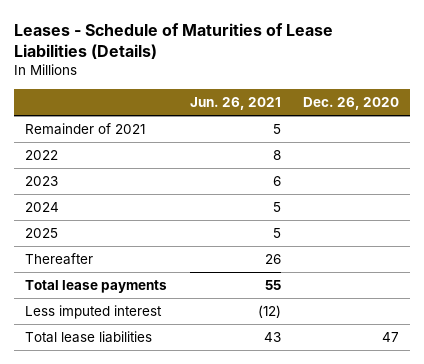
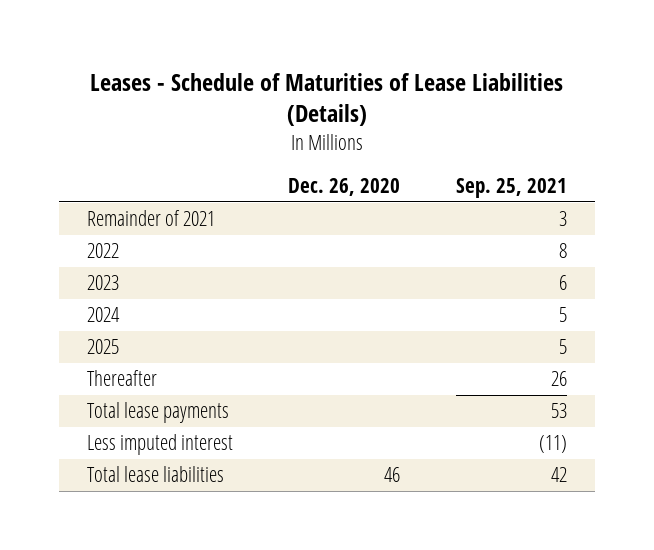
[189,97,281,111] Jun. 26, 2021 -> none
none -> [455,178,567,199] Sep. 25, 2021
[381,332,399,343] 47 -> [384,467,401,483] 46

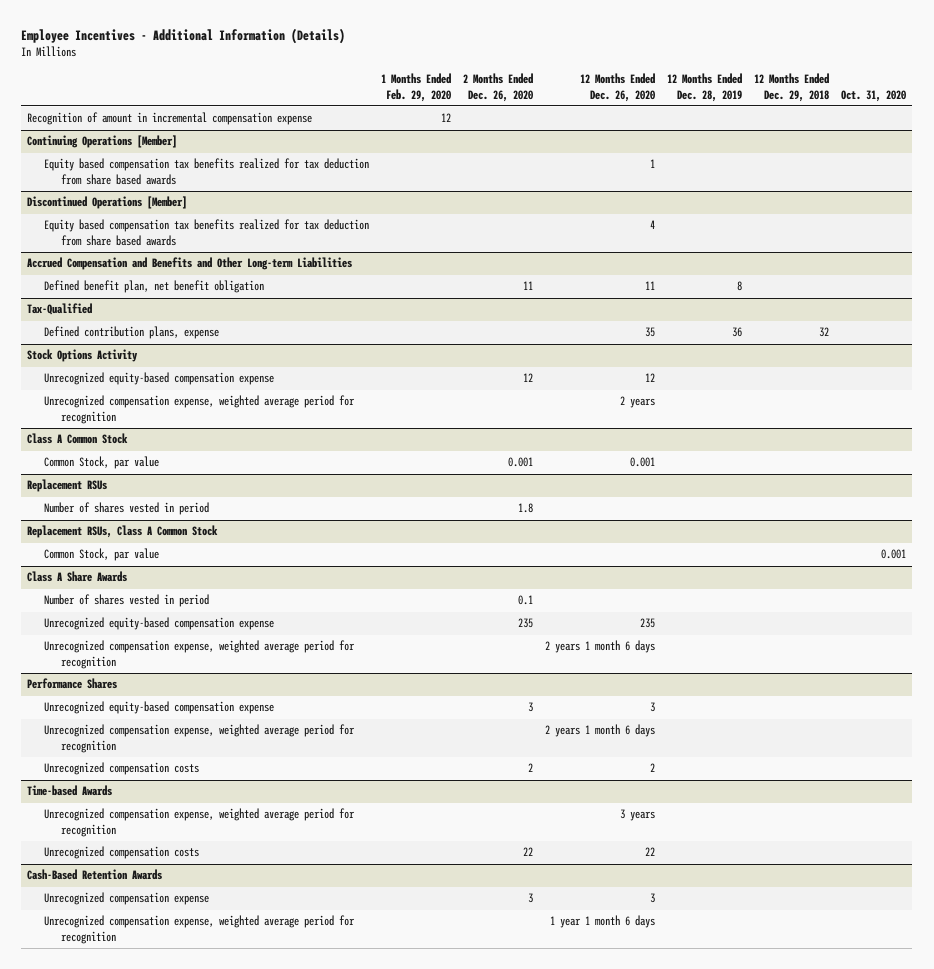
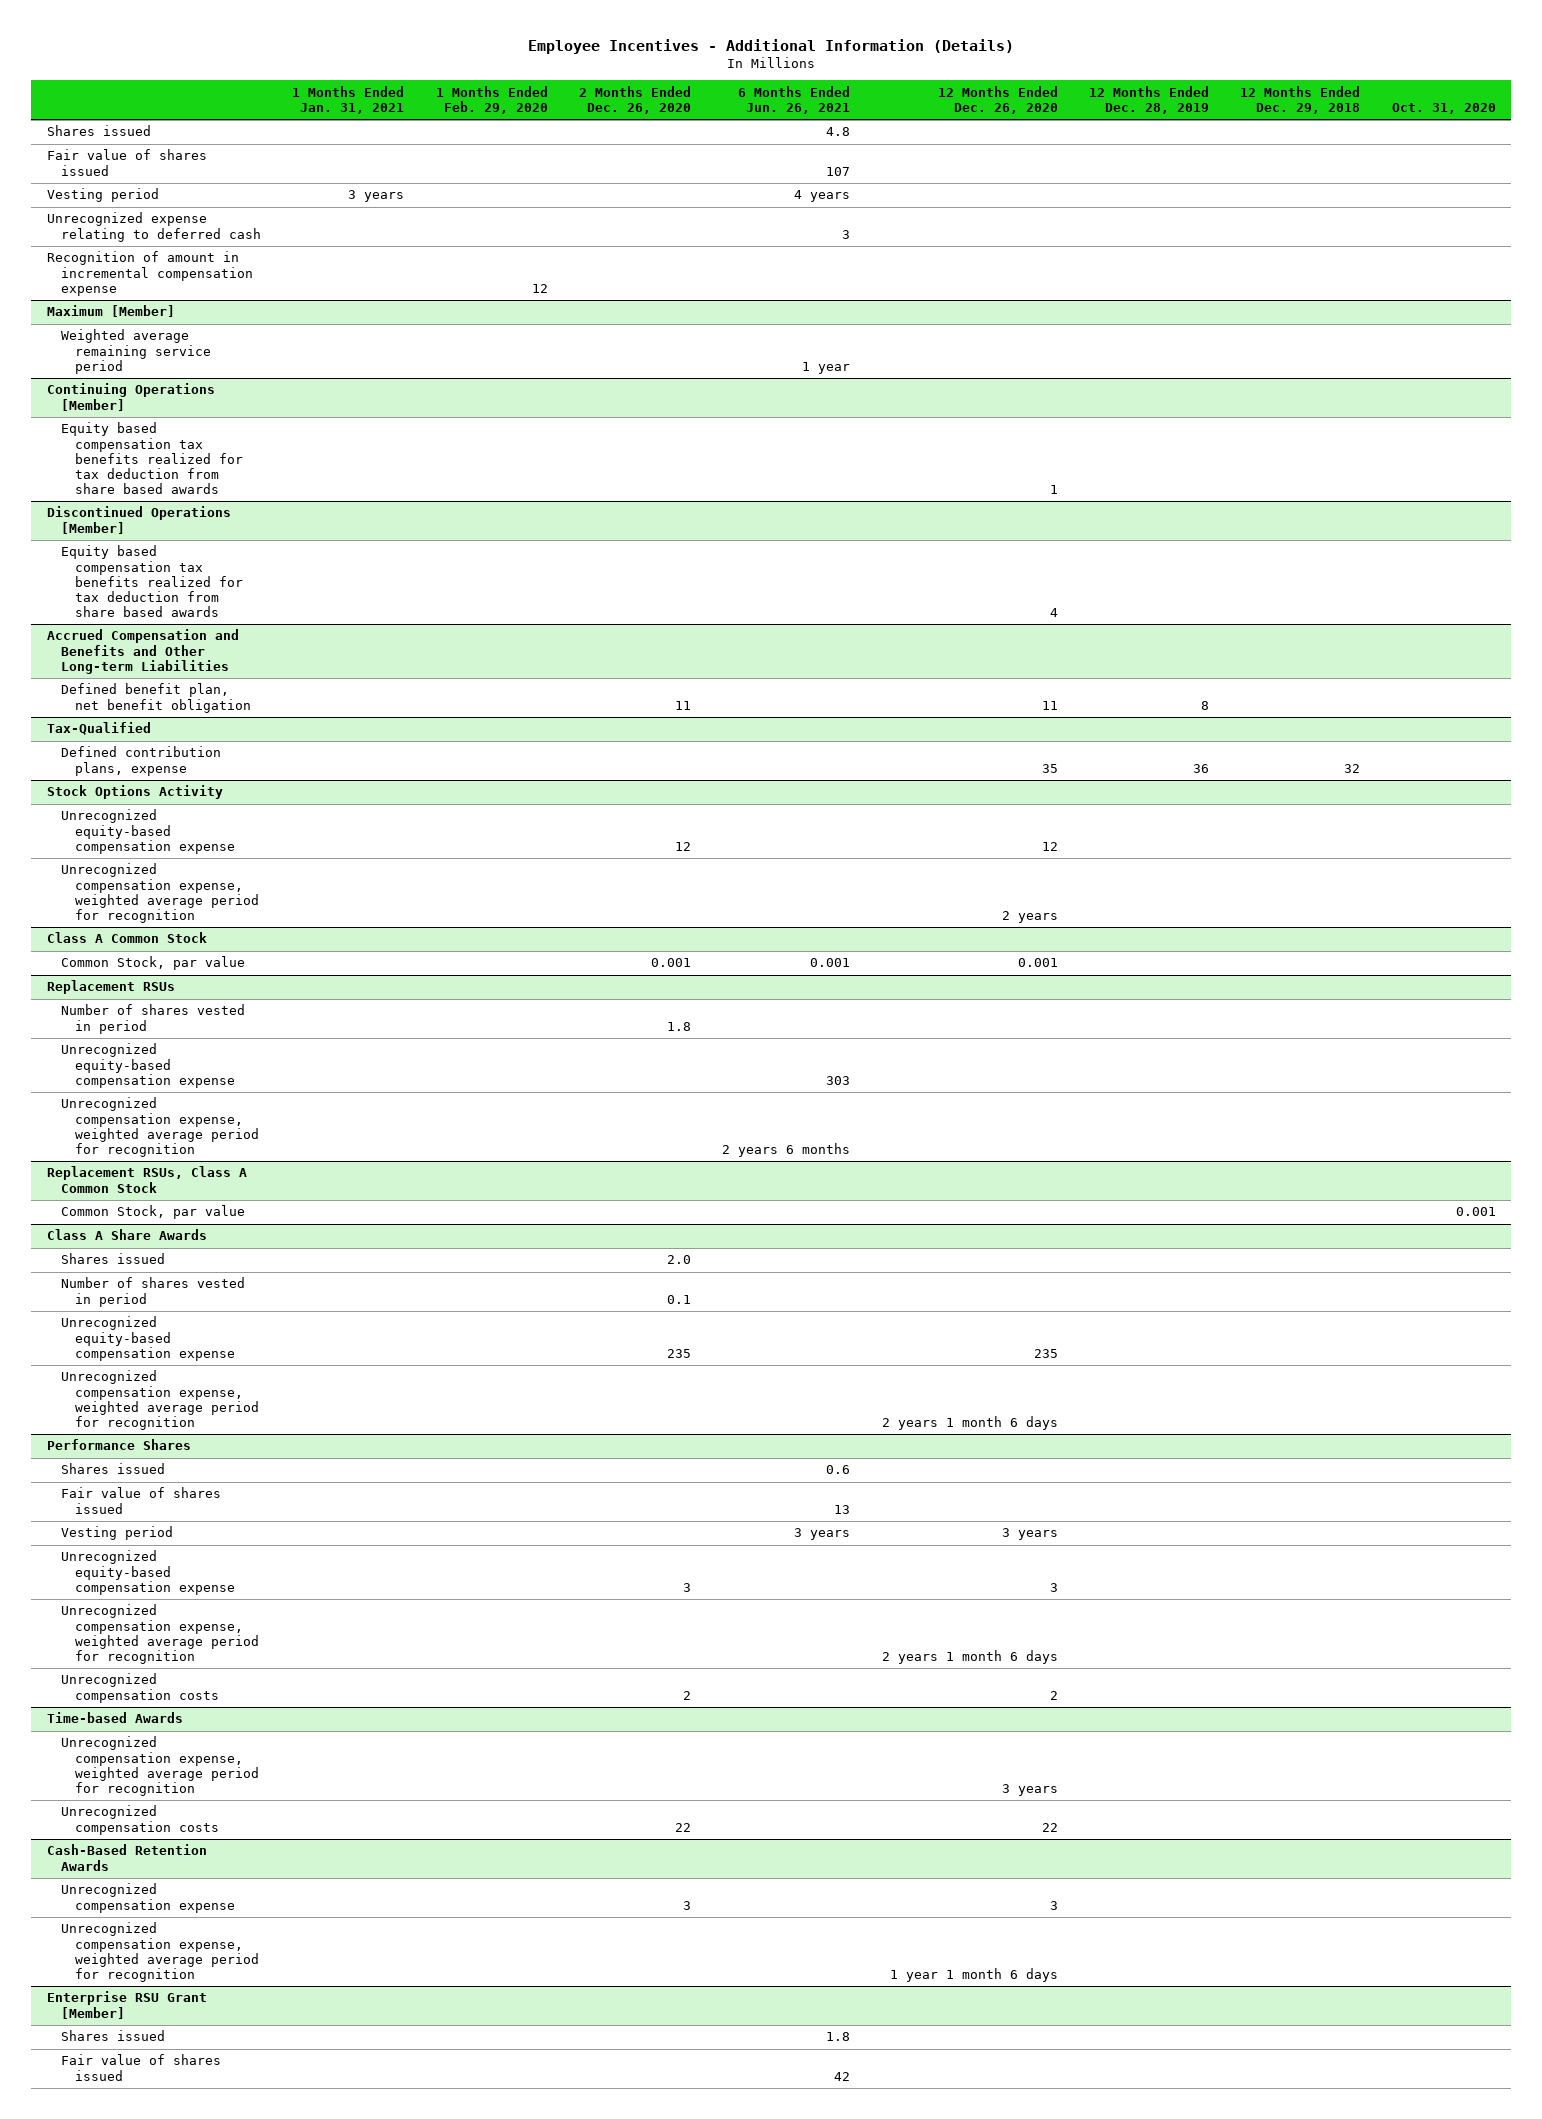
none -> [292,85,405,114] 1 Months Ended Jan. 31, 2021
none -> [738,85,851,114] 6 Months Ended Jun. 26, 2021
none -> [46,125,151,137] Shares issued
none -> [46,149,207,176] Fair value of shares issued
none -> [46,188,159,203] Vesting period
none -> [46,212,262,242] Unrecognized expense relating to deferred cash
none -> [46,305,175,318] Maximum [Member]
none -> [61,329,212,374] Weighted average remaining service period
none -> [61,1043,236,1088] Unrecognized equity-based compensation expense
none -> [61,1097,260,1157] Unrecognized compensation expense, weighted average period for recognition
none -> [61,1253,166,1265] Shares issued
none -> [61,1463,166,1475] Shares issued
none -> [61,1487,222,1514] Fair value of shares issued
none -> [61,1526,174,1541] Vesting period
none -> [46,1991,207,2019] Enterprise RSU Grant [Member]
none -> [61,2030,166,2042] Shares issued
none -> [61,2054,222,2081] Fair value of shares issued

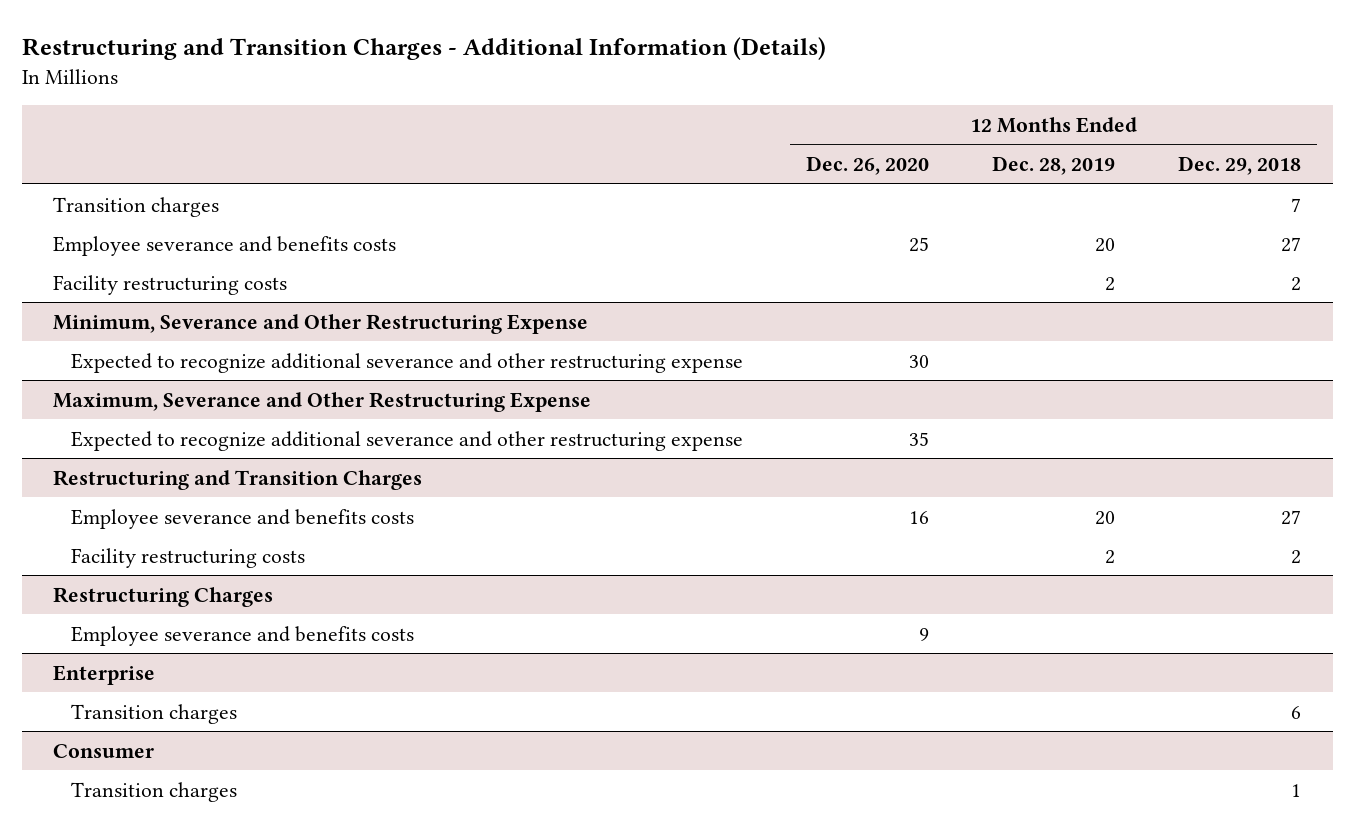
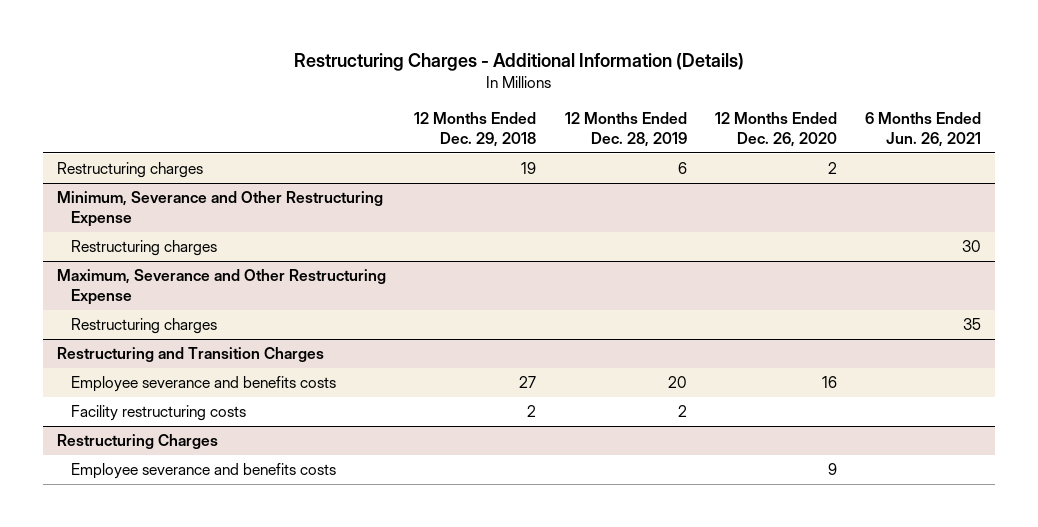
[21,36,826,60] Restructuring and Transition Charges - Additional Information (Details) -> [294,52,745,71] Restructuring Charges - Additional Information (Details)
none -> [865,111,982,147] 6 Months Ended Jun. 26, 2021
[53,196,220,217] Transition charges -> none
[53,235,397,256] Employee severance and benefits costs -> none
[53,274,288,295] Facility restructuring costs -> none
none -> [56,162,203,179] Restructuring charges
[71,352,744,373] Expected to recognize additional severance and other restructuring expense -> none
none -> [70,240,217,257] Restructuring charges
[71,430,744,451] Expected to recognize additional severance and other restructuring expense -> none
none -> [70,318,217,335] Restructuring charges
[53,664,156,685] Enterprise -> none
[71,703,238,724] Transition charges -> none
[53,743,155,758] Consumer -> none
[71,781,238,802] Transition charges -> none

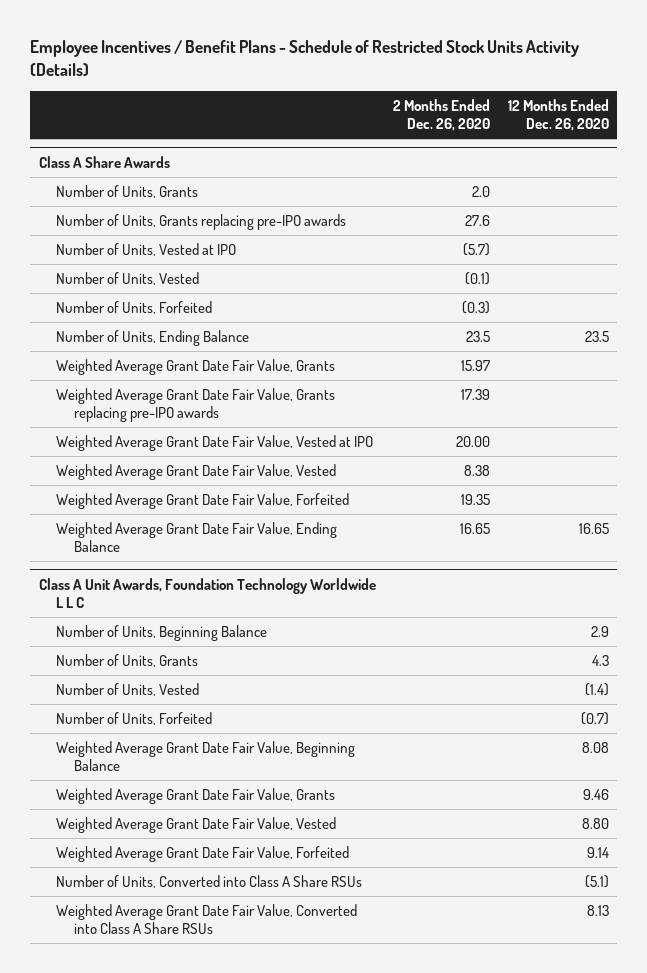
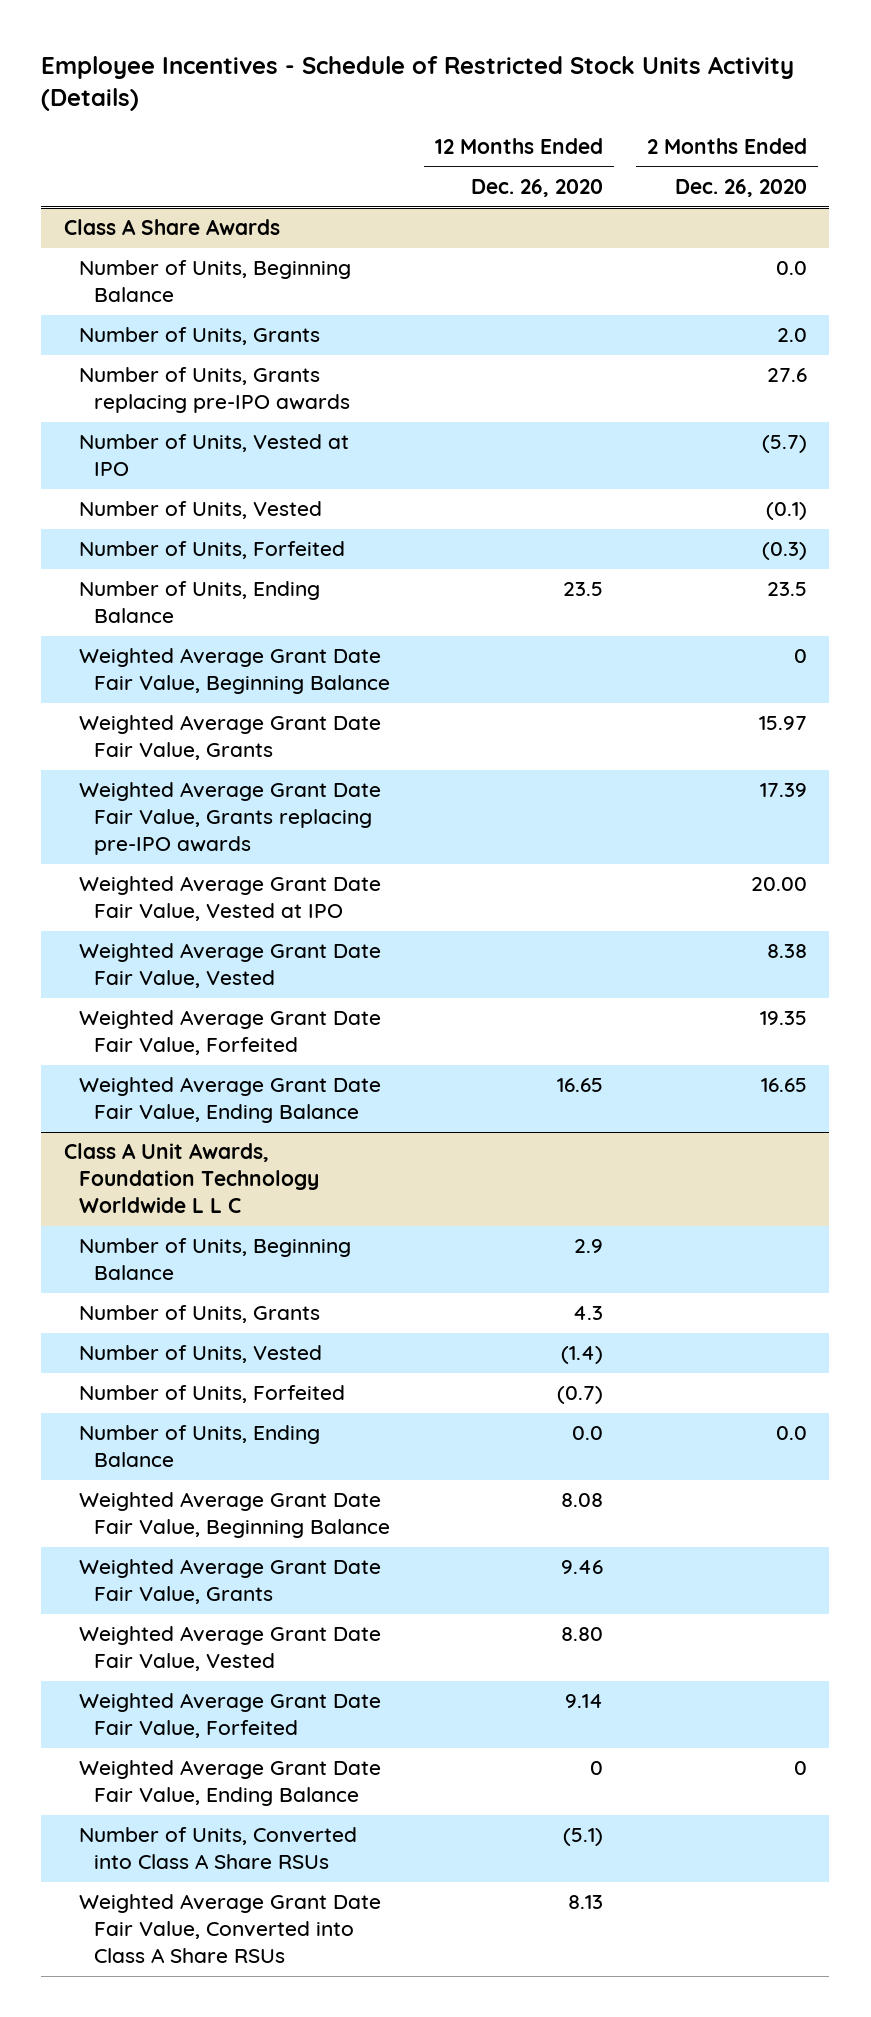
[30,40,580,77] Employee Incentives / Benefit Plans - Schedule of Restricted Stock Units Activity (Details) -> [41,55,795,111] Employee Incentives - Schedule of Restricted Stock Units Activity (Details)
none -> [78,260,351,303] Number of Units, Beginning Balance
none -> [78,648,391,695] Weighted Average Grant Date Fair Value, Beginning Balance
none -> [78,1425,320,1468] Number of Units, Ending Balance
none -> [78,1760,381,1807] Weighted Average Grant Date Fair Value, Ending Balance

